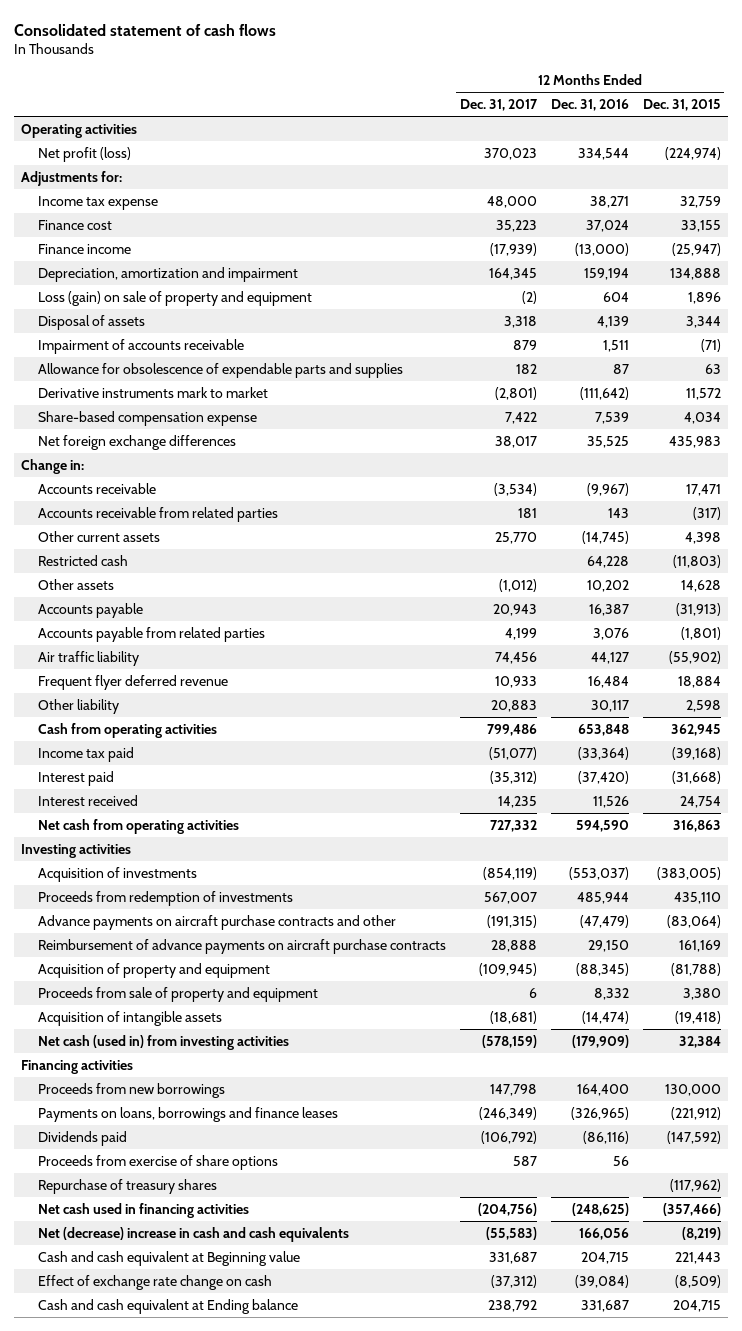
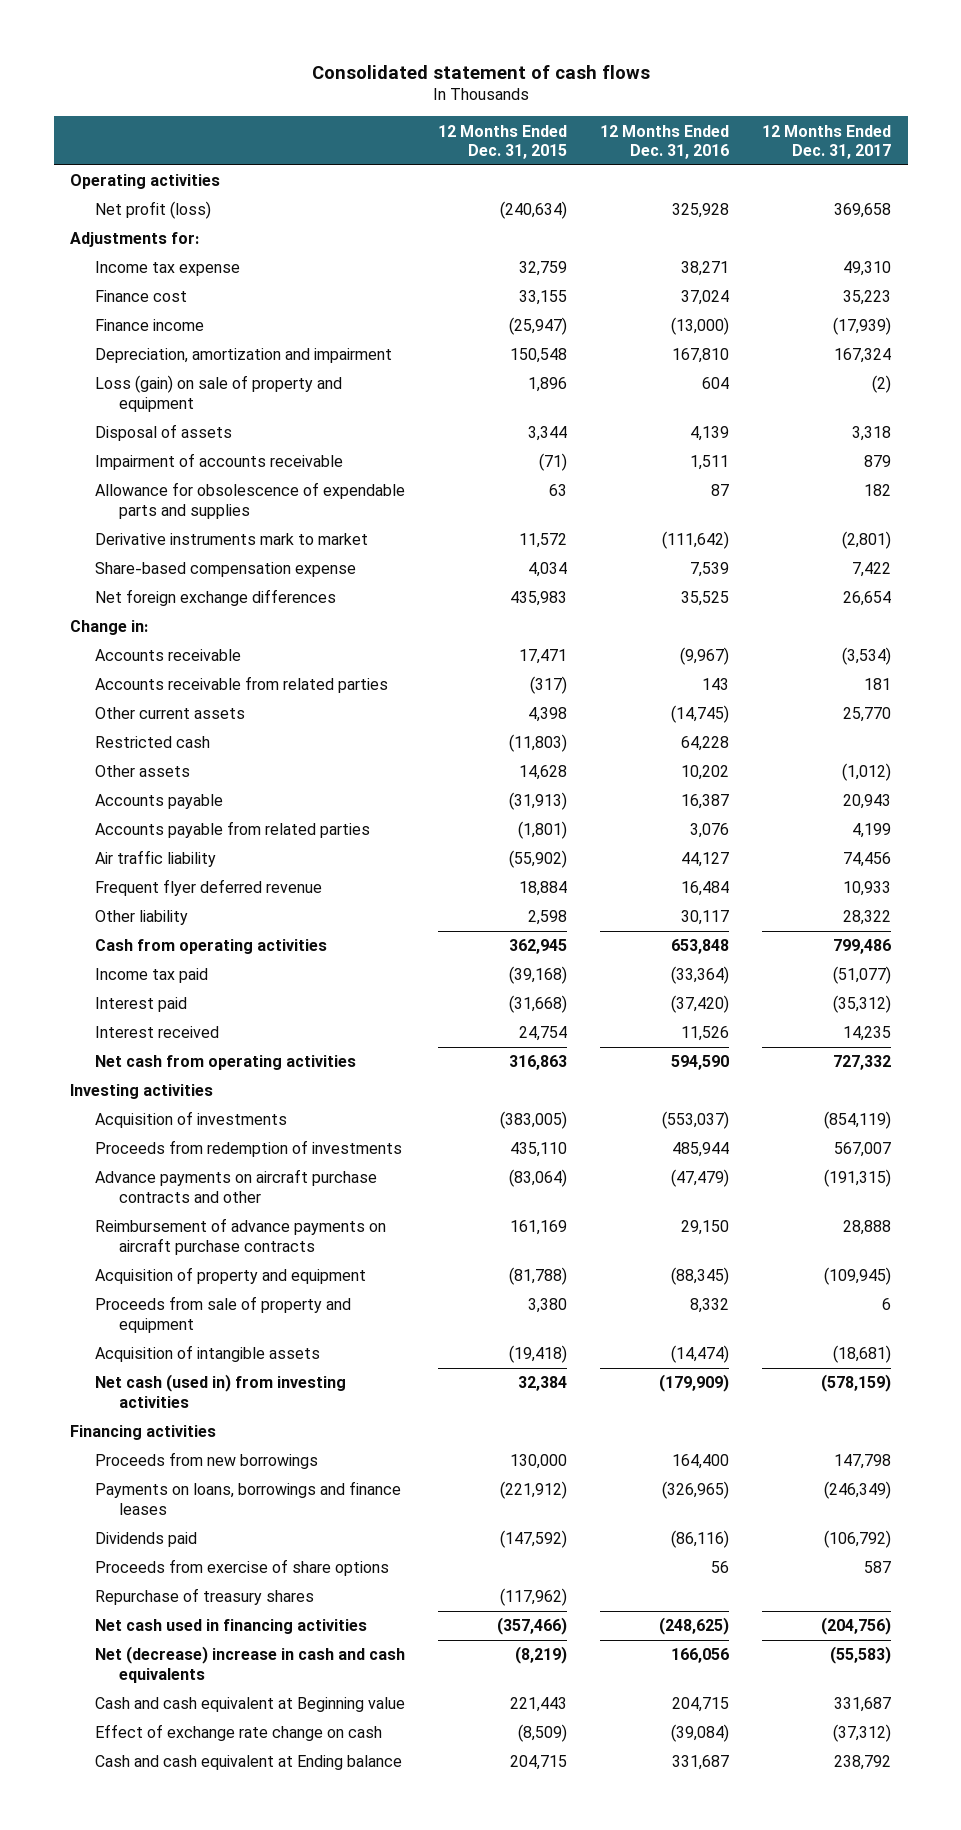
[483,147,537,160] 370,023 -> [834,203,892,219] 369,658
[577,147,629,160] 334,544 -> [671,203,729,219] 325,928
[664,146,721,160] (224,974) -> [499,201,567,220] (240,634)
[486,195,537,208] 48,000 -> [843,261,892,277] 49,310
[488,267,537,280] 164,345 -> [834,348,892,364] 167,324
[583,267,629,280] 159,194 -> [671,348,729,364] 167,810
[669,267,721,280] 134,888 -> [509,348,567,364] 150,548
[494,435,537,448] 38,017 -> [843,591,892,607] 26,654
[490,699,537,712] 20,883 -> [843,910,892,926] 28,322

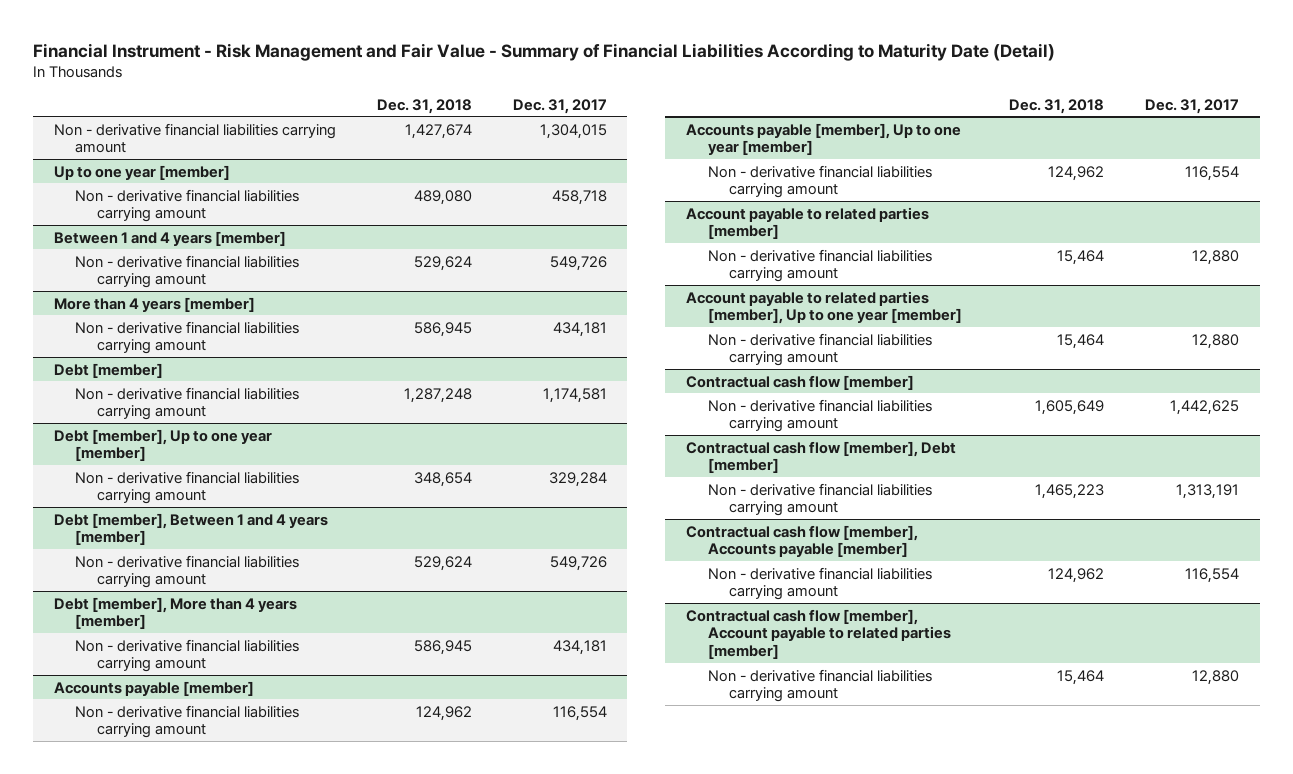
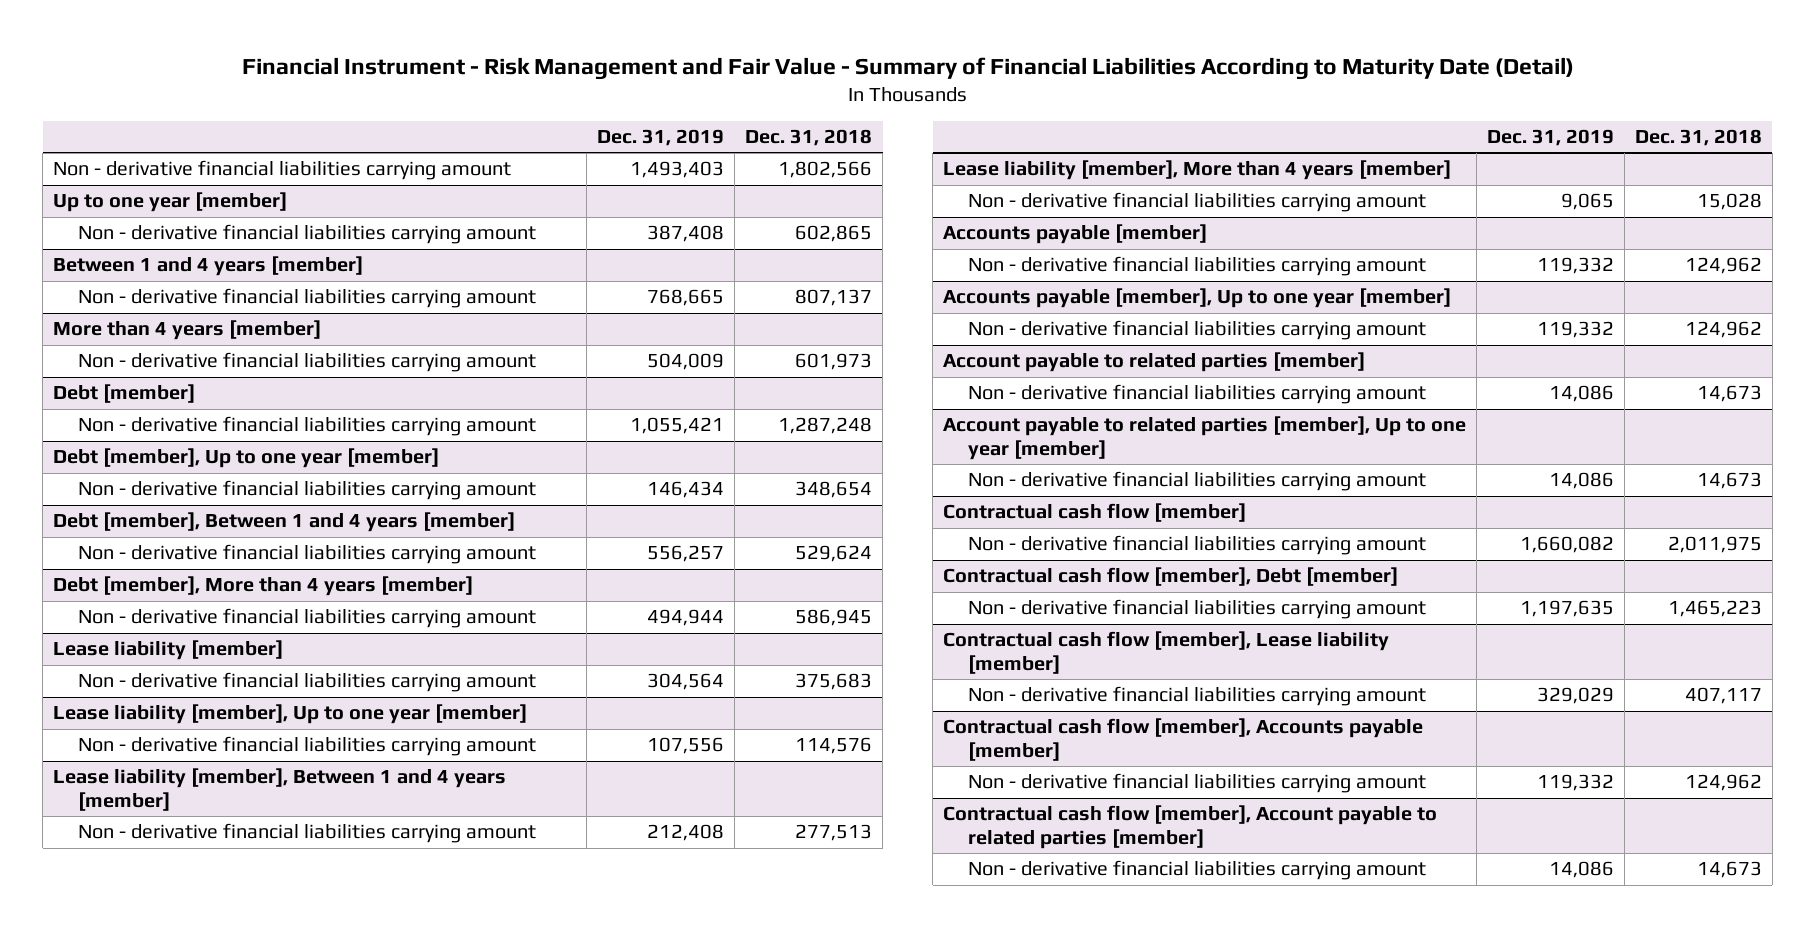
[512,98,607,114] Dec. 31, 2017 -> none
none -> [597,128,725,146] Dec. 31, 2019
[404,123,472,139] 1,427,674 -> [778,161,873,179] 1,802,566
[413,189,472,205] 489,080 -> [795,225,873,243] 602,865
[413,255,472,271] 529,624 -> [795,289,873,307] 807,137
[413,321,472,337] 586,945 -> [795,353,873,371] 601,973
none -> [53,640,284,661] Lease liability [member]
none -> [78,672,537,693] Non - derivative financial liabilities carrying amount
none -> [53,704,528,725] Lease liability [member], Up to one year [member]
none -> [78,736,537,757] Non - derivative financial liabilities carrying amount
none -> [53,768,507,811] Lease liability [member], Between 1 and 4 years [member]
none -> [78,823,537,844] Non - derivative financial liabilities carrying amount
none -> [942,160,1451,181] Lease liability [member], More than 4 years [member]
none -> [967,192,1426,213] Non - derivative financial liabilities carrying amount
[1056,249,1104,265] 15,464 -> [1696,385,1762,403] 14,673
[1056,333,1104,349] 15,464 -> [1696,472,1762,490] 14,673
[1034,399,1104,415] 1,605,649 -> [1667,536,1762,554] 2,011,975
none -> [942,631,1389,674] Contractual cash flow [member], Lease liability [member]
none -> [967,686,1426,707] Non - derivative financial liabilities carrying amount
[1056,669,1104,685] 15,464 -> [1696,861,1762,879] 14,673

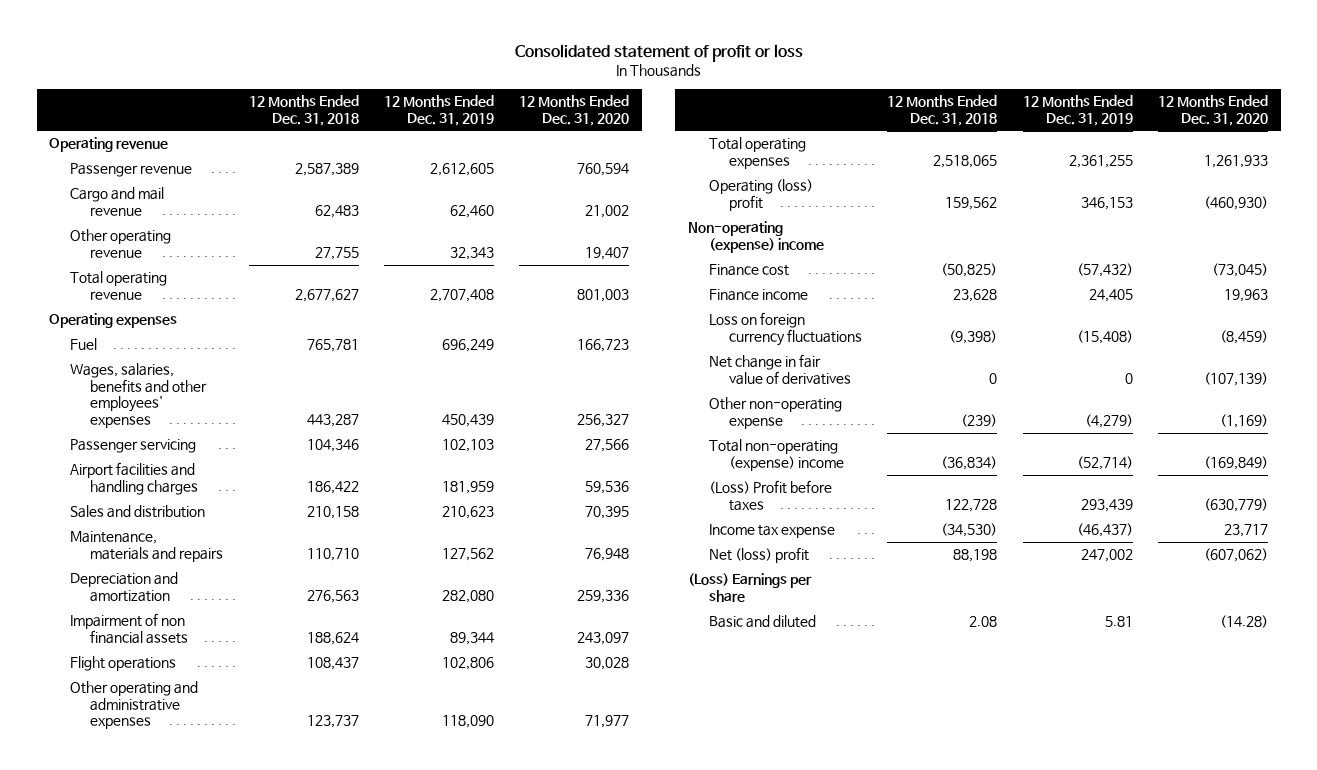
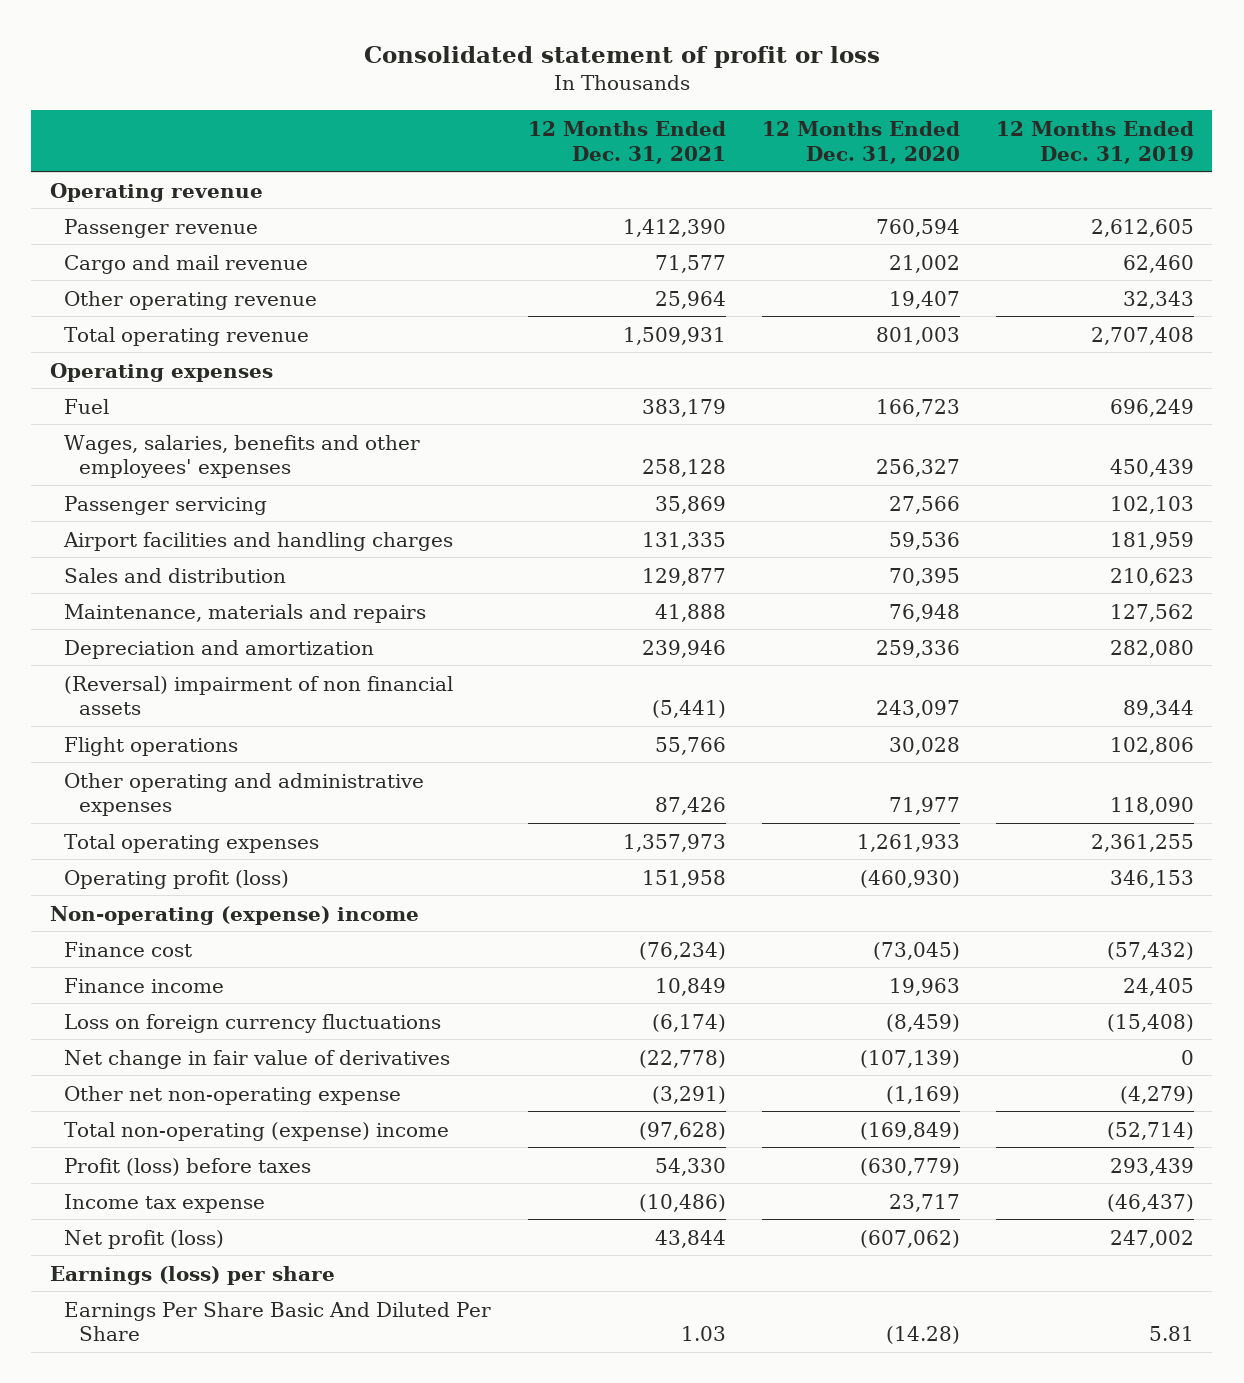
[248,94,359,126] 12 Months Ended Dec. 31, 2018 -> none
none -> [527,120,726,164] 12 Months Ended Dec. 31, 2021
[69,613,189,644] Impairment of non financial assets -> [64,675,454,716] (Reversal) impairment of non financial assets
[708,179,813,211] Operating (loss) profit -> [64,869,290,889] Operating profit (loss)
[708,397,842,429] Other non-operating expense -> [64,1085,402,1105] Other net non-operating expense
[708,480,832,511] (Loss) Profit before taxes -> [64,1157,312,1176] Profit (loss) before taxes
[708,547,809,564] Net (loss) profit -> [64,1229,225,1249] Net profit (loss)
[688,573,813,602] (Loss) Earnings per share -> [49,1265,335,1285] Earnings (loss) per share
[708,615,816,629] Basic and diluted -> [64,1301,492,1342] Earnings Per Share Basic And Diluted Per Share

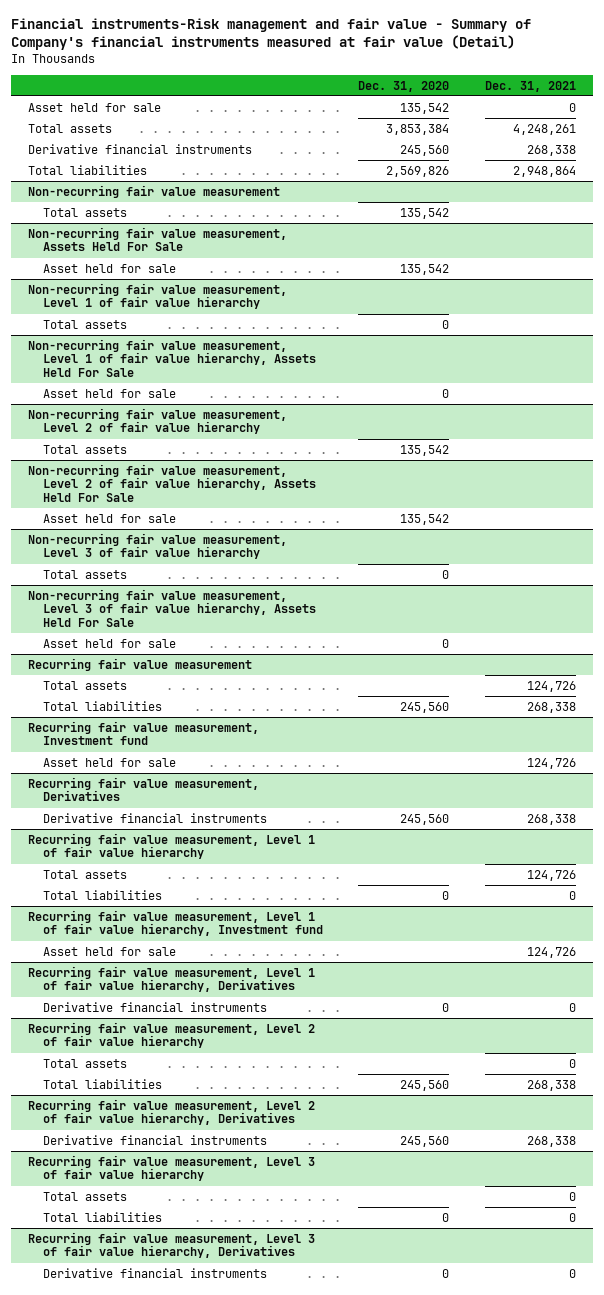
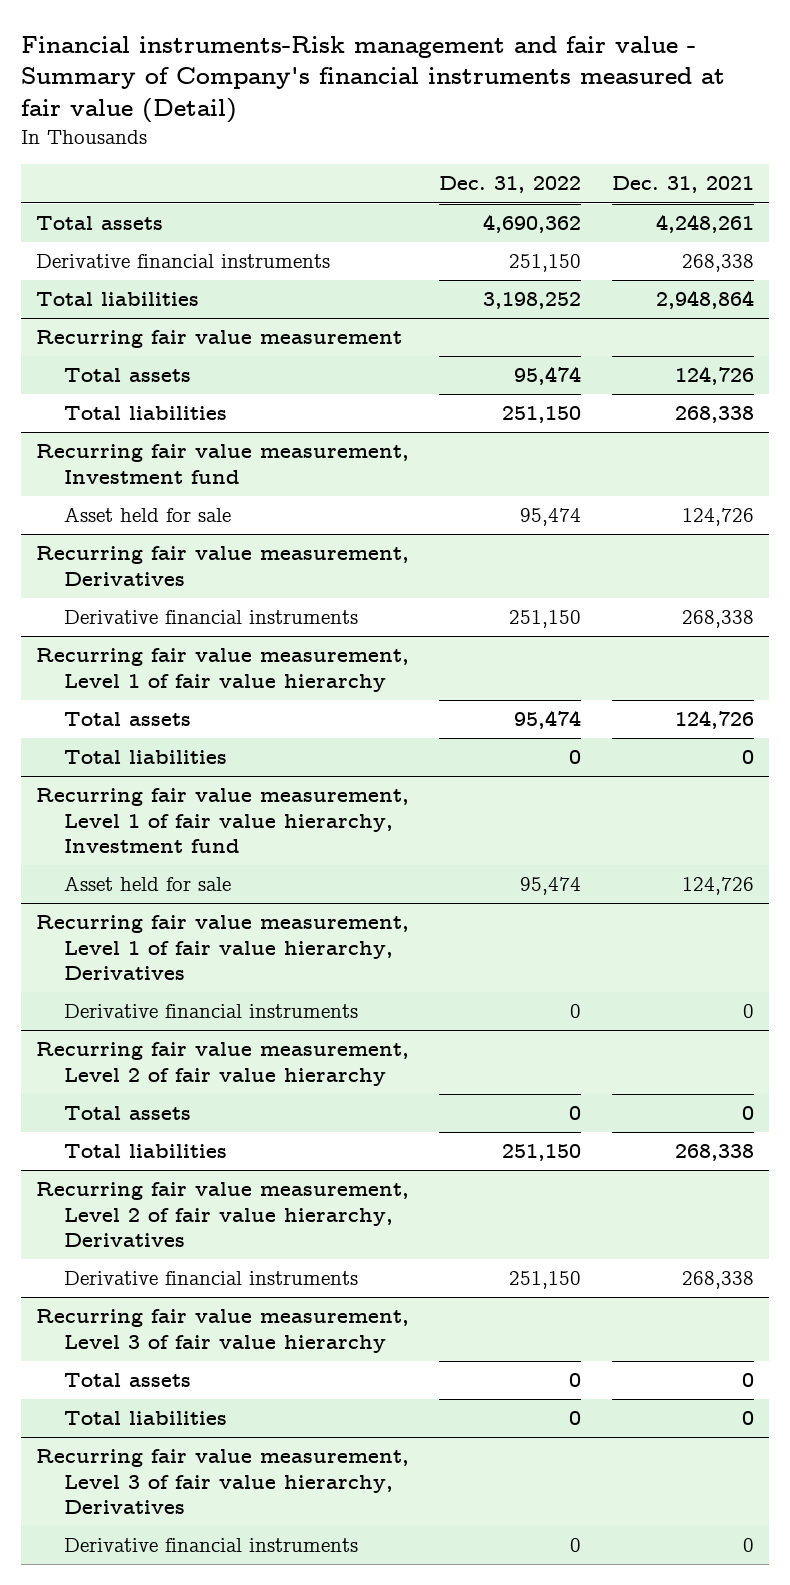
[358,80,450,92] Dec. 31, 2020 -> none
none -> [439,176,582,194] Dec. 31, 2022
[28,102,162,112] Asset held for sale -> none
[28,184,281,198] Non-recurring fair value measurement -> none
[43,207,128,217] Total assets -> none
[28,226,288,252] Non-recurring fair value measurement, Assets Held For Sale -> none
[43,263,177,273] Asset held for sale -> none
[28,282,288,310] Non-recurring fair value measurement, Level 1 of fair value hierarchy -> none
[43,319,128,329] Total assets -> none
[28,338,317,378] Non-recurring fair value measurement, Level 1 of fair value hierarchy, Assets Held For Sale -> none
[43,388,177,398] Asset held for sale -> none
[28,407,288,435] Non-recurring fair value measurement, Level 2 of fair value hierarchy -> none
[43,444,128,454] Total assets -> none
[28,463,317,503] Non-recurring fair value measurement, Level 2 of fair value hierarchy, Assets Held For Sale -> none
[43,513,177,523] Asset held for sale -> none
[28,532,288,560] Non-recurring fair value measurement, Level 3 of fair value hierarchy -> none
[43,569,128,579] Total assets -> none
[28,588,317,628] Non-recurring fair value measurement, Level 3 of fair value hierarchy, Assets Held For Sale -> none
[43,638,177,648] Asset held for sale -> none

